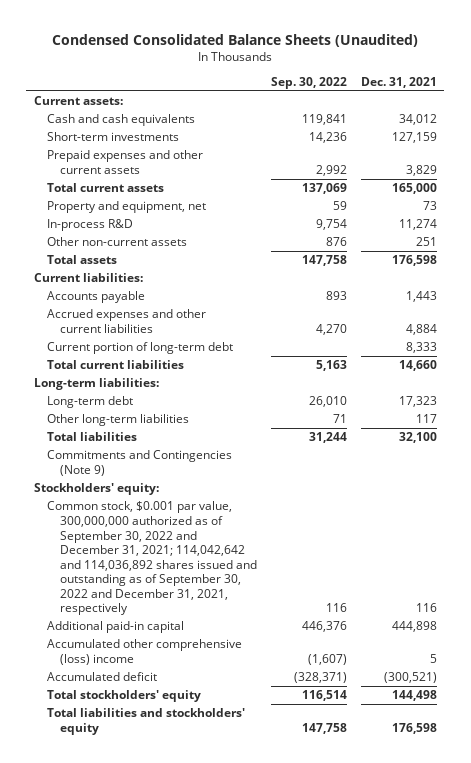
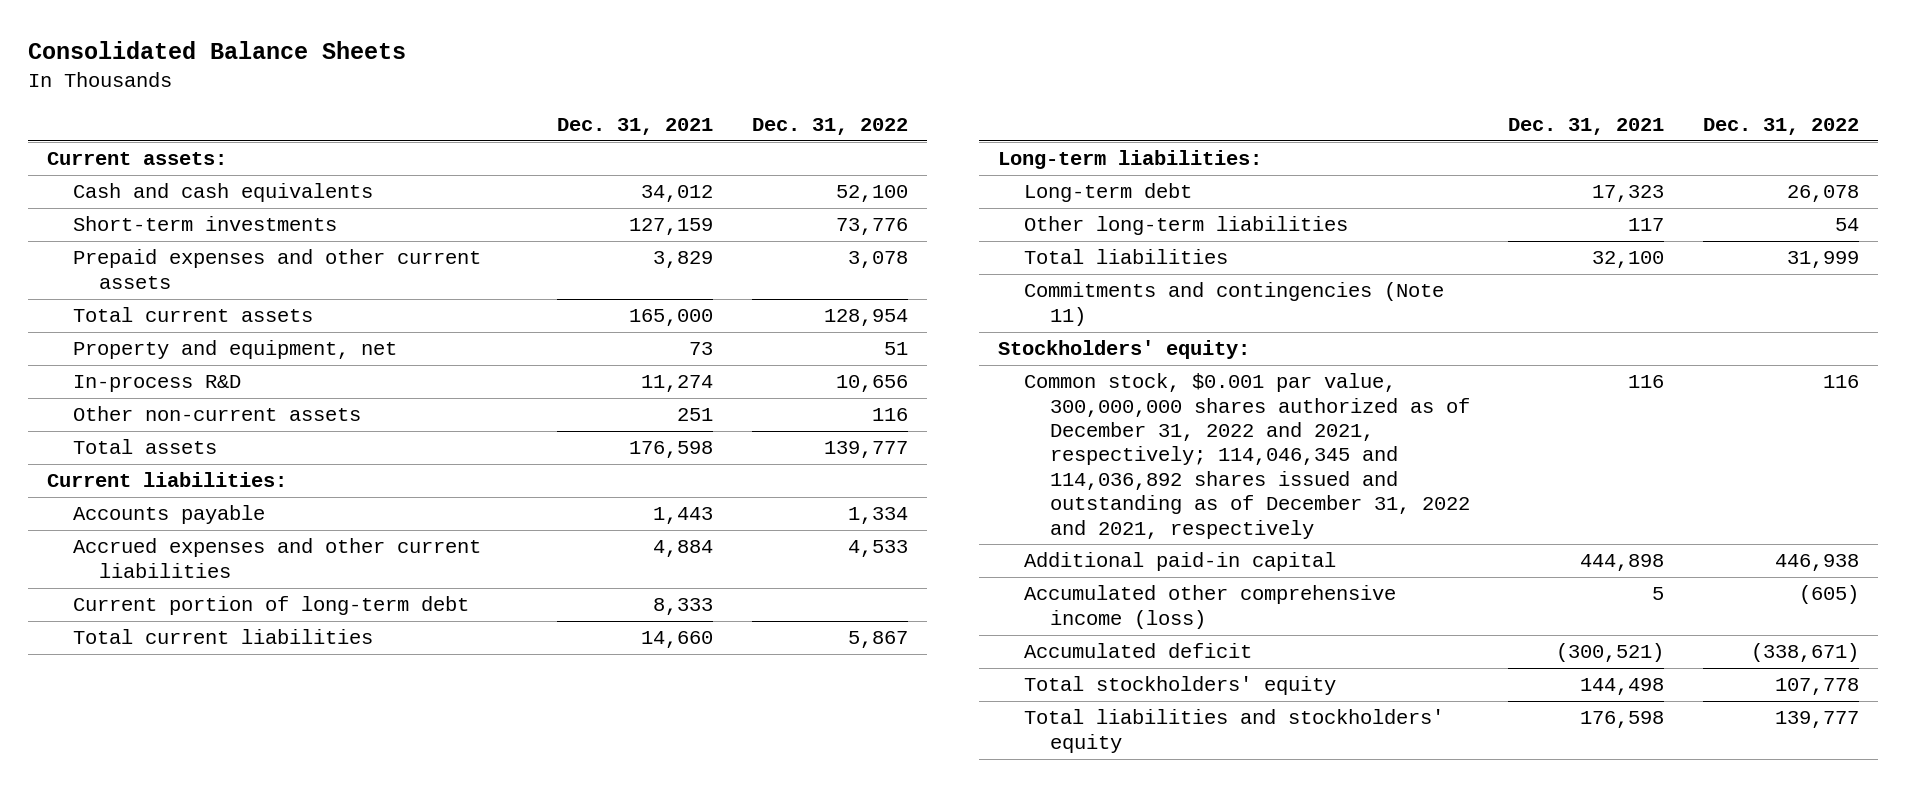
[52,33,419,47] Condensed Consolidated Balance Sheets (Unaudited) -> [27,41,406,60] Consolidated Balance Sheets
[271,76,348,89] Sep. 30, 2022 -> none
none -> [751,118,908,136] Dec. 31, 2022
[46,450,232,476] Commitments and Contingencies (Note 9) -> [1023,282,1444,326] Commitments and contingencies (Note 11)
[46,501,258,616] Common stock, $0.001 par value, 300,000,000 authorized as of September 30, 2022 and December 31, 2021; 114,042,642 and 114,036,892 shares issued and outstanding as of September 30, 2022 and December 31, 2021, respectively -> [1023,373,1470,539] Common stock, $0.001 par value, 300,000,000 shares authorized as of December 31, 2022 and 2021, respectively; 114,046,345 and 114,036,892 shares issued and outstanding as of December 31, 2022 and 2021, respectively
[46,639,242,665] Accumulated other comprehensive (loss) income -> [1023,585,1396,629] Accumulated other comprehensive income (loss)

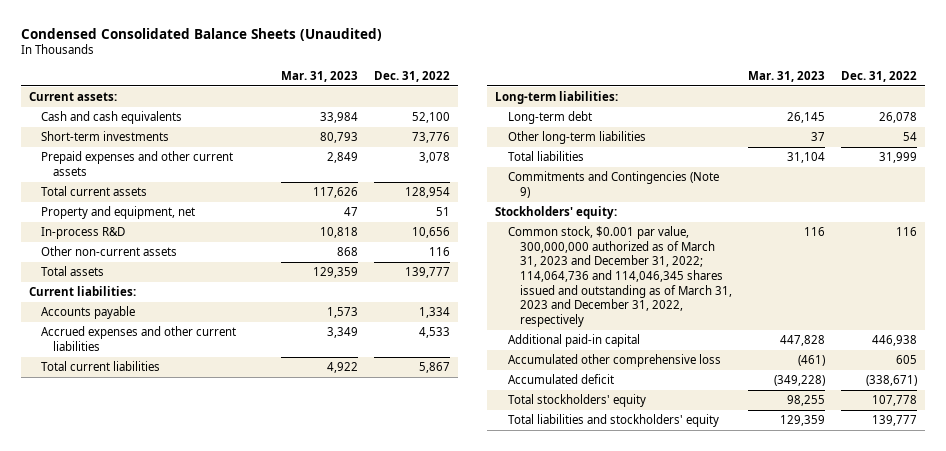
[27,41,406,60] Consolidated Balance Sheets -> [20,27,382,41] Condensed Consolidated Balance Sheets (Unaudited)
[557,118,714,136] Dec. 31, 2021 -> none
none -> [281,71,359,83] Mar. 31, 2023
[72,596,469,616] Current portion of long-term debt -> none
[1023,282,1444,326] Commitments and contingencies (Note 11) -> [507,171,719,198] Commitments and Contingencies (Note 9)
[1023,373,1470,539] Common stock, $0.001 par value, 300,000,000 shares authorized as of December 31, 2022 and 2021, respectively; 114,046,345 and 114,036,892 shares issued and outstanding as of December 31, 2022 and 2021, respectively -> [507,226,732,327] Common stock, $0.001 par value, 300,000,000 authorized as of March 31, 2023 and December 31, 2022; 114,064,736 and 114,046,345 shares issued and outstanding as of March 31, 2023 and December 31, 2022, respectively
[1023,585,1396,629] Accumulated other comprehensive income (loss) -> [507,354,721,368] Accumulated other comprehensive loss
[1799,585,1860,605] (605) -> [896,355,918,365] 605

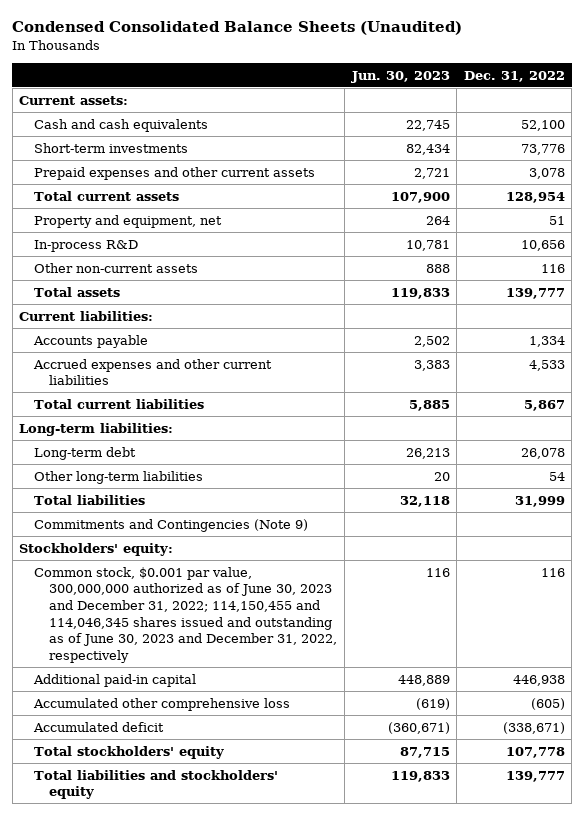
[281,71,359,83] Mar. 31, 2023 -> none
none -> [350,70,450,83] Jun. 30, 2023
[507,226,732,327] Common stock, $0.001 par value, 300,000,000 authorized as of March 31, 2023 and December 31, 2022; 114,064,736 and 114,046,345 shares issued and outstanding as of March 31, 2023 and December 31, 2022, respectively -> [34,566,338,664] Common stock, $0.001 par value, 300,000,000 authorized as of June 30, 2023 and December 31, 2022; 114,150,455 and 114,046,345 shares issued and outstanding as of June 30, 2023 and December 31, 2022, respectively
[896,355,918,365] 605 -> [530,697,565,710] (605)

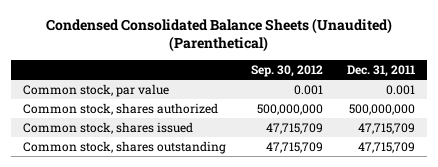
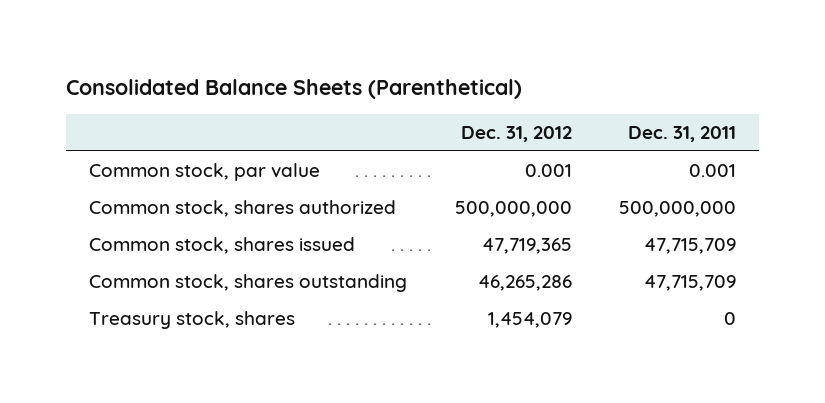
[46,17,393,53] Condensed Consolidated Balance Sheets (Unaudited) (Parenthetical) -> [65,79,522,100] Consolidated Balance Sheets (Parenthetical)
[250,65,323,78] Sep. 30, 2012 -> none
none -> [460,125,572,142] Dec. 31, 2012
none -> [89,311,296,330] Treasury stock, shares

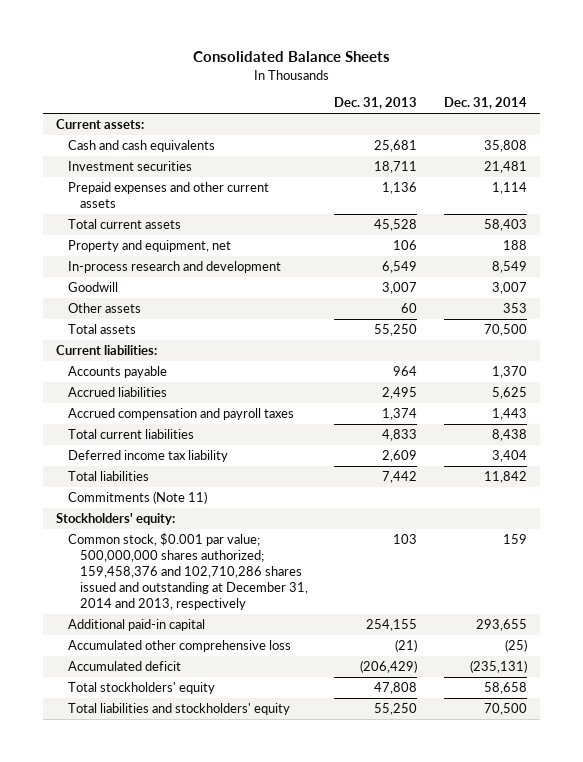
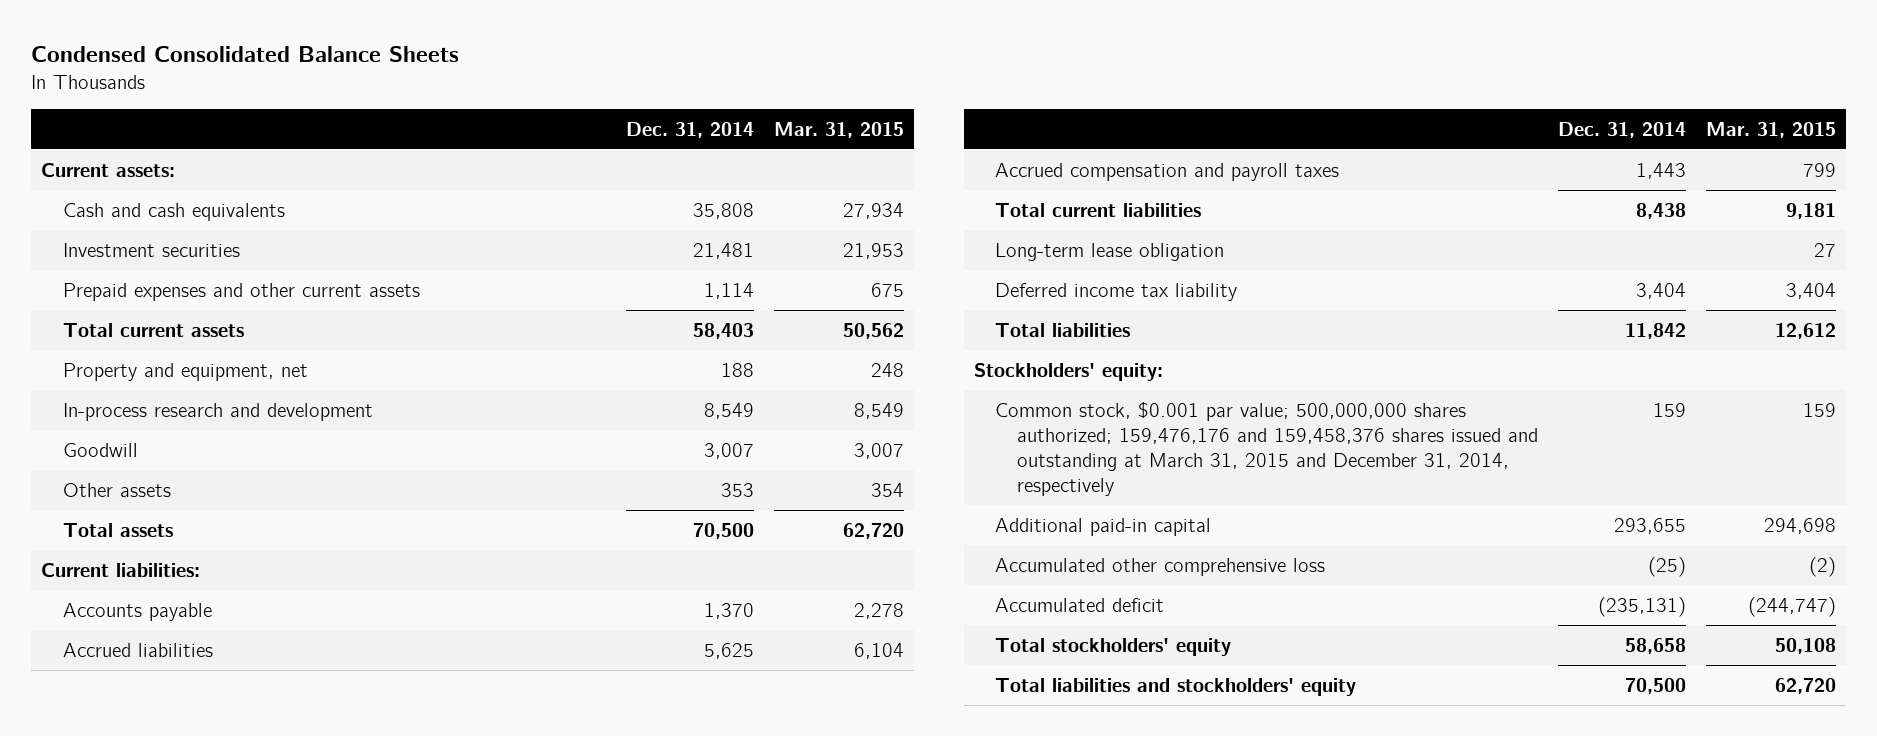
[192,51,390,63] Consolidated Balance Sheets -> [31,46,460,63] Condensed Consolidated Balance Sheets
[334,97,418,110] Dec. 31, 2013 -> none
none -> [773,121,904,138] Mar. 31, 2015
none -> [995,242,1225,261] Long-term lease obligation
[67,491,207,505] Commitments (Note 11) -> none
[67,533,308,611] Common stock, $0.001 par value; 500,000,000 shares authorized; 159,458,376 and 102,710,286 shares issued and outstanding at December 31, 2014 and 2013, respectively -> [995,401,1538,496] Common stock, $0.001 par value; 500,000,000 shares authorized; 159,476,176 and 159,458,376 shares issued and outstanding at March 31, 2015 and December 31, 2014, respectively

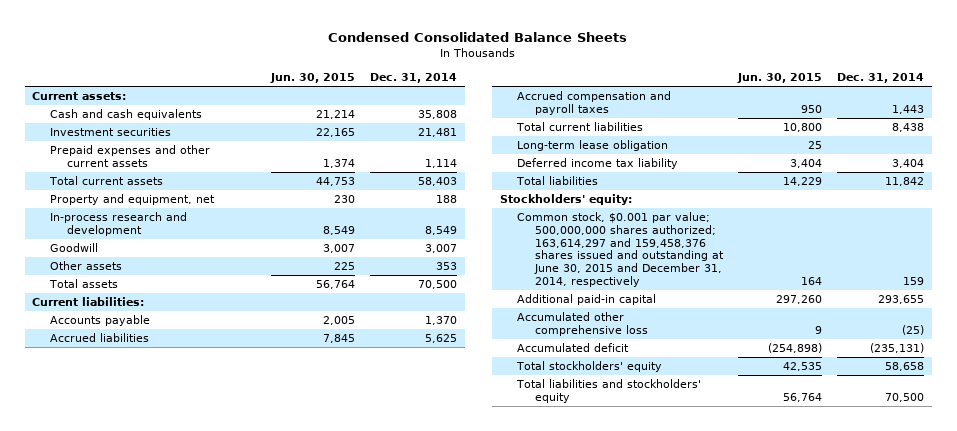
[773,121,904,138] Mar. 31, 2015 -> none
none -> [269,72,355,83] Jun. 30, 2015
[995,401,1538,496] Common stock, $0.001 par value; 500,000,000 shares authorized; 159,476,176 and 159,458,376 shares issued and outstanding at March 31, 2015 and December 31, 2014, respectively -> [517,212,724,287] Common stock, $0.001 par value; 500,000,000 shares authorized; 163,614,297 and 159,458,376 shares issued and outstanding at June 30, 2015 and December 31, 2014, respectively

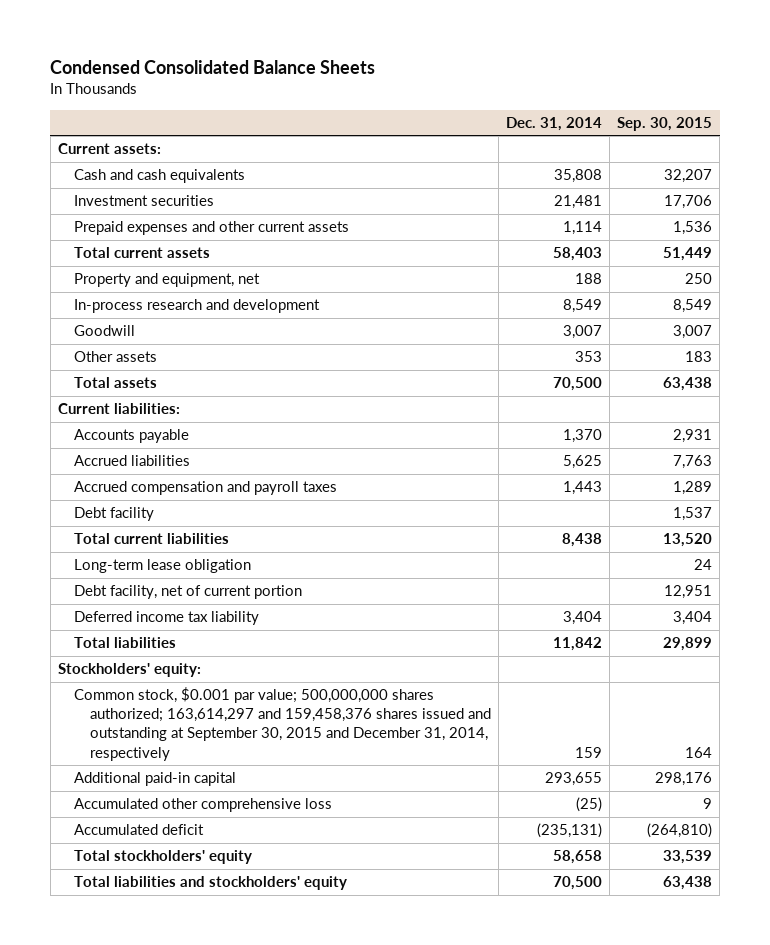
[269,72,355,83] Jun. 30, 2015 -> none
none -> [617,116,713,131] Sep. 30, 2015
none -> [73,507,154,522] Debt facility
none -> [73,585,302,600] Debt facility, net of current portion
[517,212,724,287] Common stock, $0.001 par value; 500,000,000 shares authorized; 163,614,297 and 159,458,376 shares issued and outstanding at June 30, 2015 and December 31, 2014, respectively -> [73,687,491,761] Common stock, $0.001 par value; 500,000,000 shares authorized; 163,614,297 and 159,458,376 shares issued and outstanding at September 30, 2015 and December 31, 2014, respectively

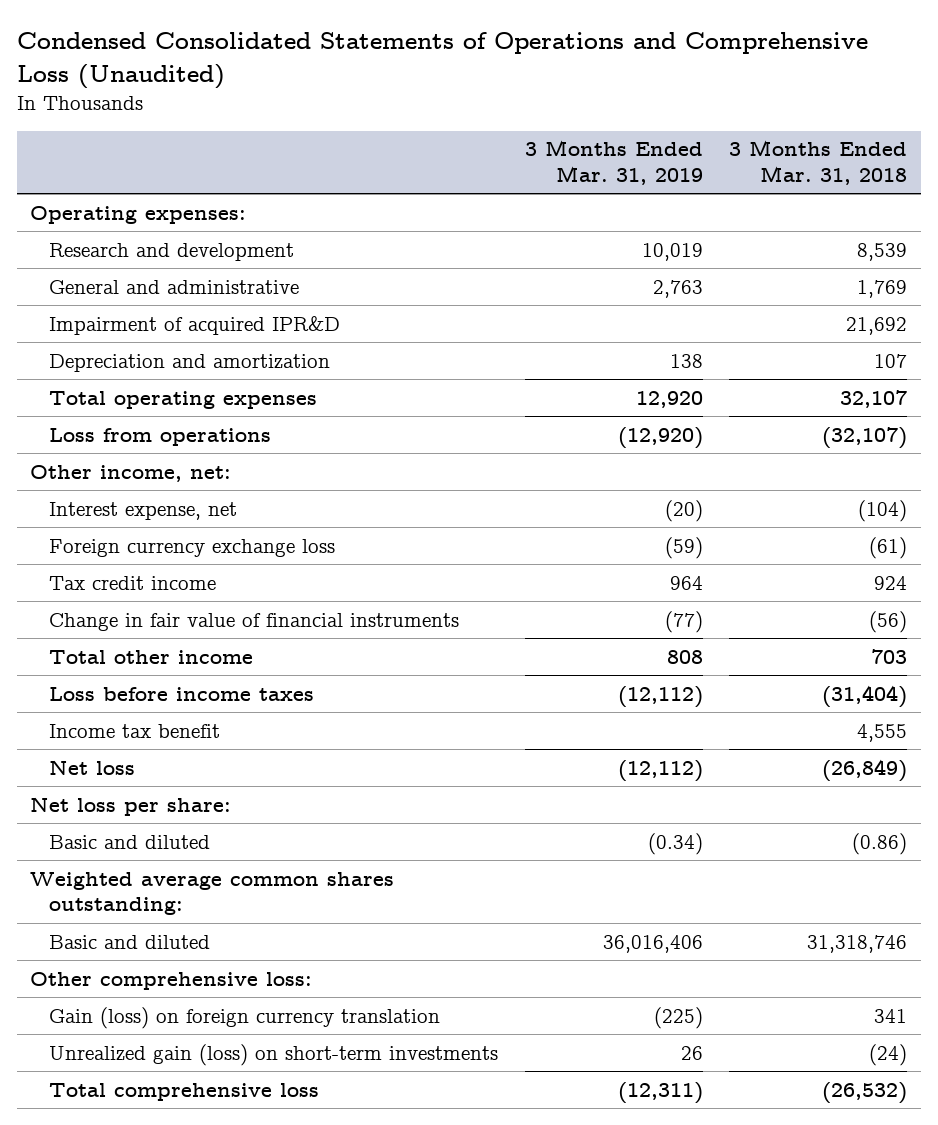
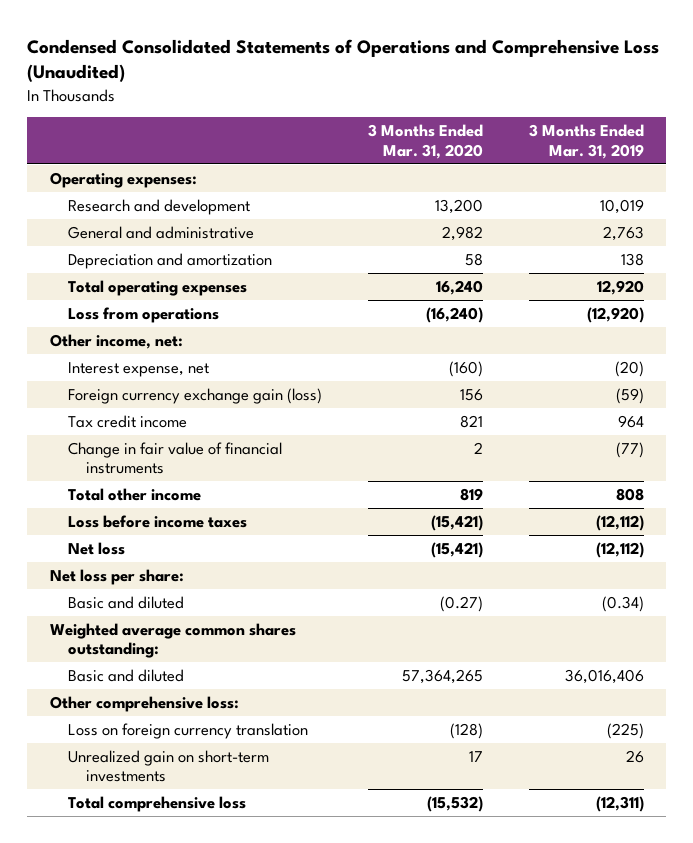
[729,140,908,186] 3 Months Ended Mar. 31, 2018 -> none
none -> [367,124,483,159] 3 Months Ended Mar. 31, 2020
[48,315,340,335] Impairment of acquired IPR&D -> none
[48,538,335,557] Foreign currency exchange loss -> [68,387,323,404] Foreign currency exchange gain (loss)
[48,723,220,738] Income tax benefit -> none
[48,1006,440,1029] Gain (loss) on foreign currency translation -> [68,722,309,739] Loss on foreign currency translation
[48,1043,498,1066] Unrealized gain (loss) on short-term investments -> [68,749,270,783] Unrealized gain on short-term investments

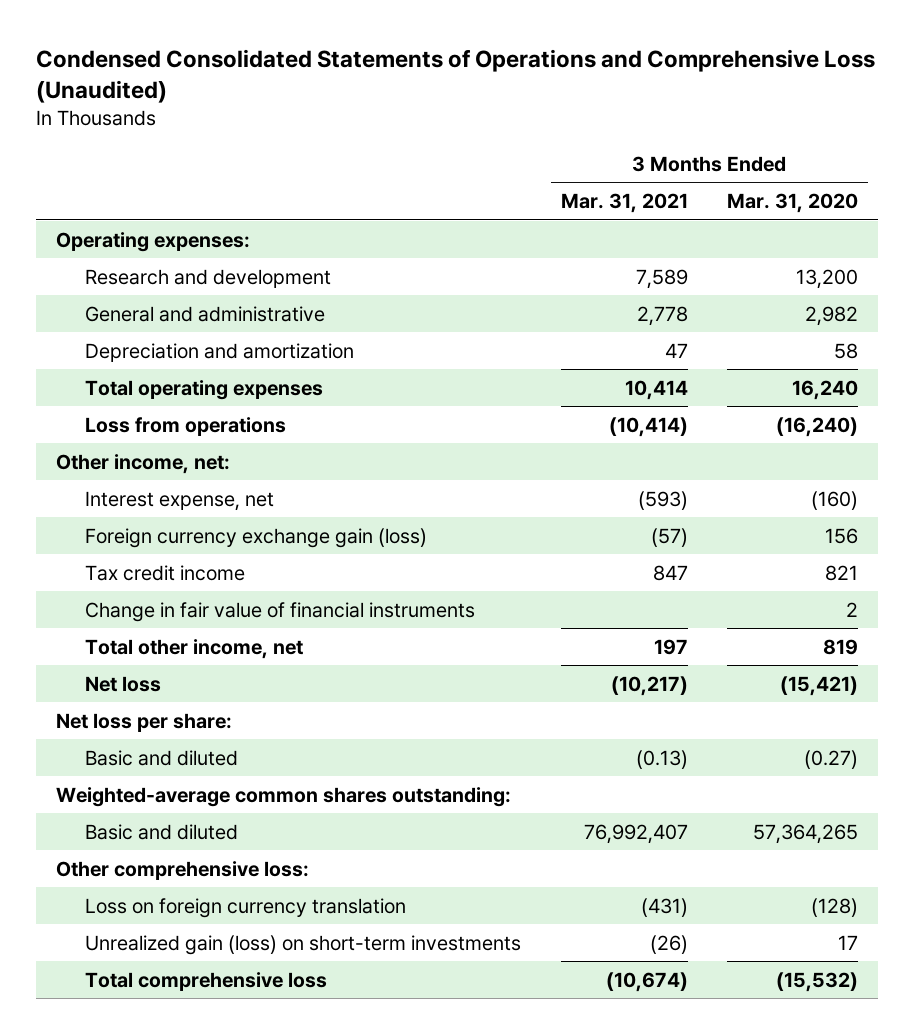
[528,124,644,159] 3 Months Ended Mar. 31, 2019 -> none
none -> [560,192,688,213] Mar. 31, 2021
[68,514,248,528] Loss before income taxes -> none
[68,487,202,501] Total other income -> [85,638,304,659] Total other income, net
[49,622,296,659] Weighted average common shares outstanding: -> [55,786,511,807] Weighted-average common shares outstanding:
[68,749,270,783] Unrealized gain on short-term investments -> [85,934,522,955] Unrealized gain (loss) on short-term investments

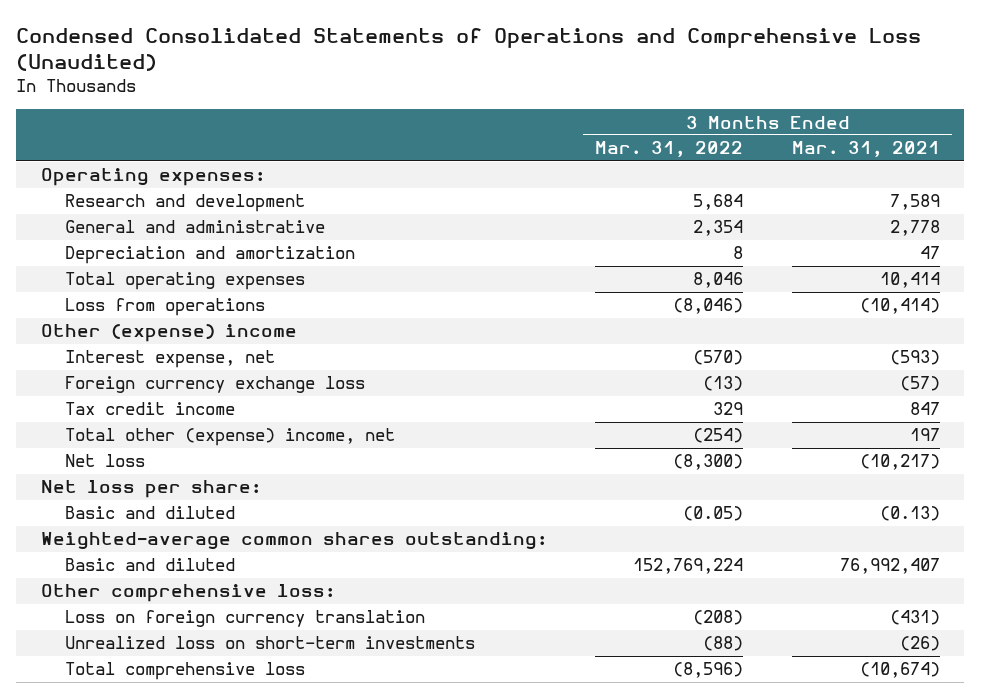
[726,192,858,213] Mar. 31, 2020 -> none
none -> [595,141,744,158] Mar. 31, 2022
[55,453,230,474] Other income, net: -> [40,324,297,343] Other (expense) income
[85,527,428,548] Foreign currency exchange gain (loss) -> [65,376,366,394] Foreign currency exchange loss
[85,601,476,622] Change in fair value of financial instruments -> none
[85,638,304,659] Total other income, net -> [65,428,396,447] Total other (expense) income, net
[85,934,522,955] Unrealized gain (loss) on short-term investments -> [65,636,476,650] Unrealized loss on short-term investments

